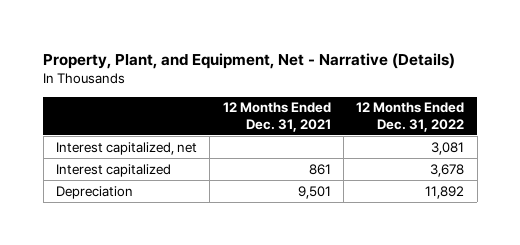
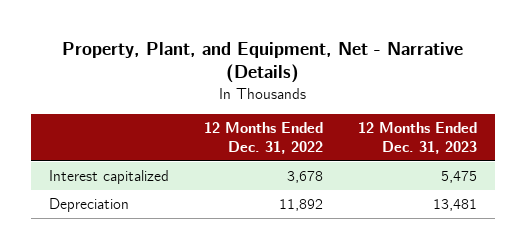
[222,102,331,132] 12 Months Ended Dec. 31, 2021 -> none
none -> [358,122,478,154] 12 Months Ended Dec. 31, 2023
[56,141,198,155] Interest capitalized, net -> none

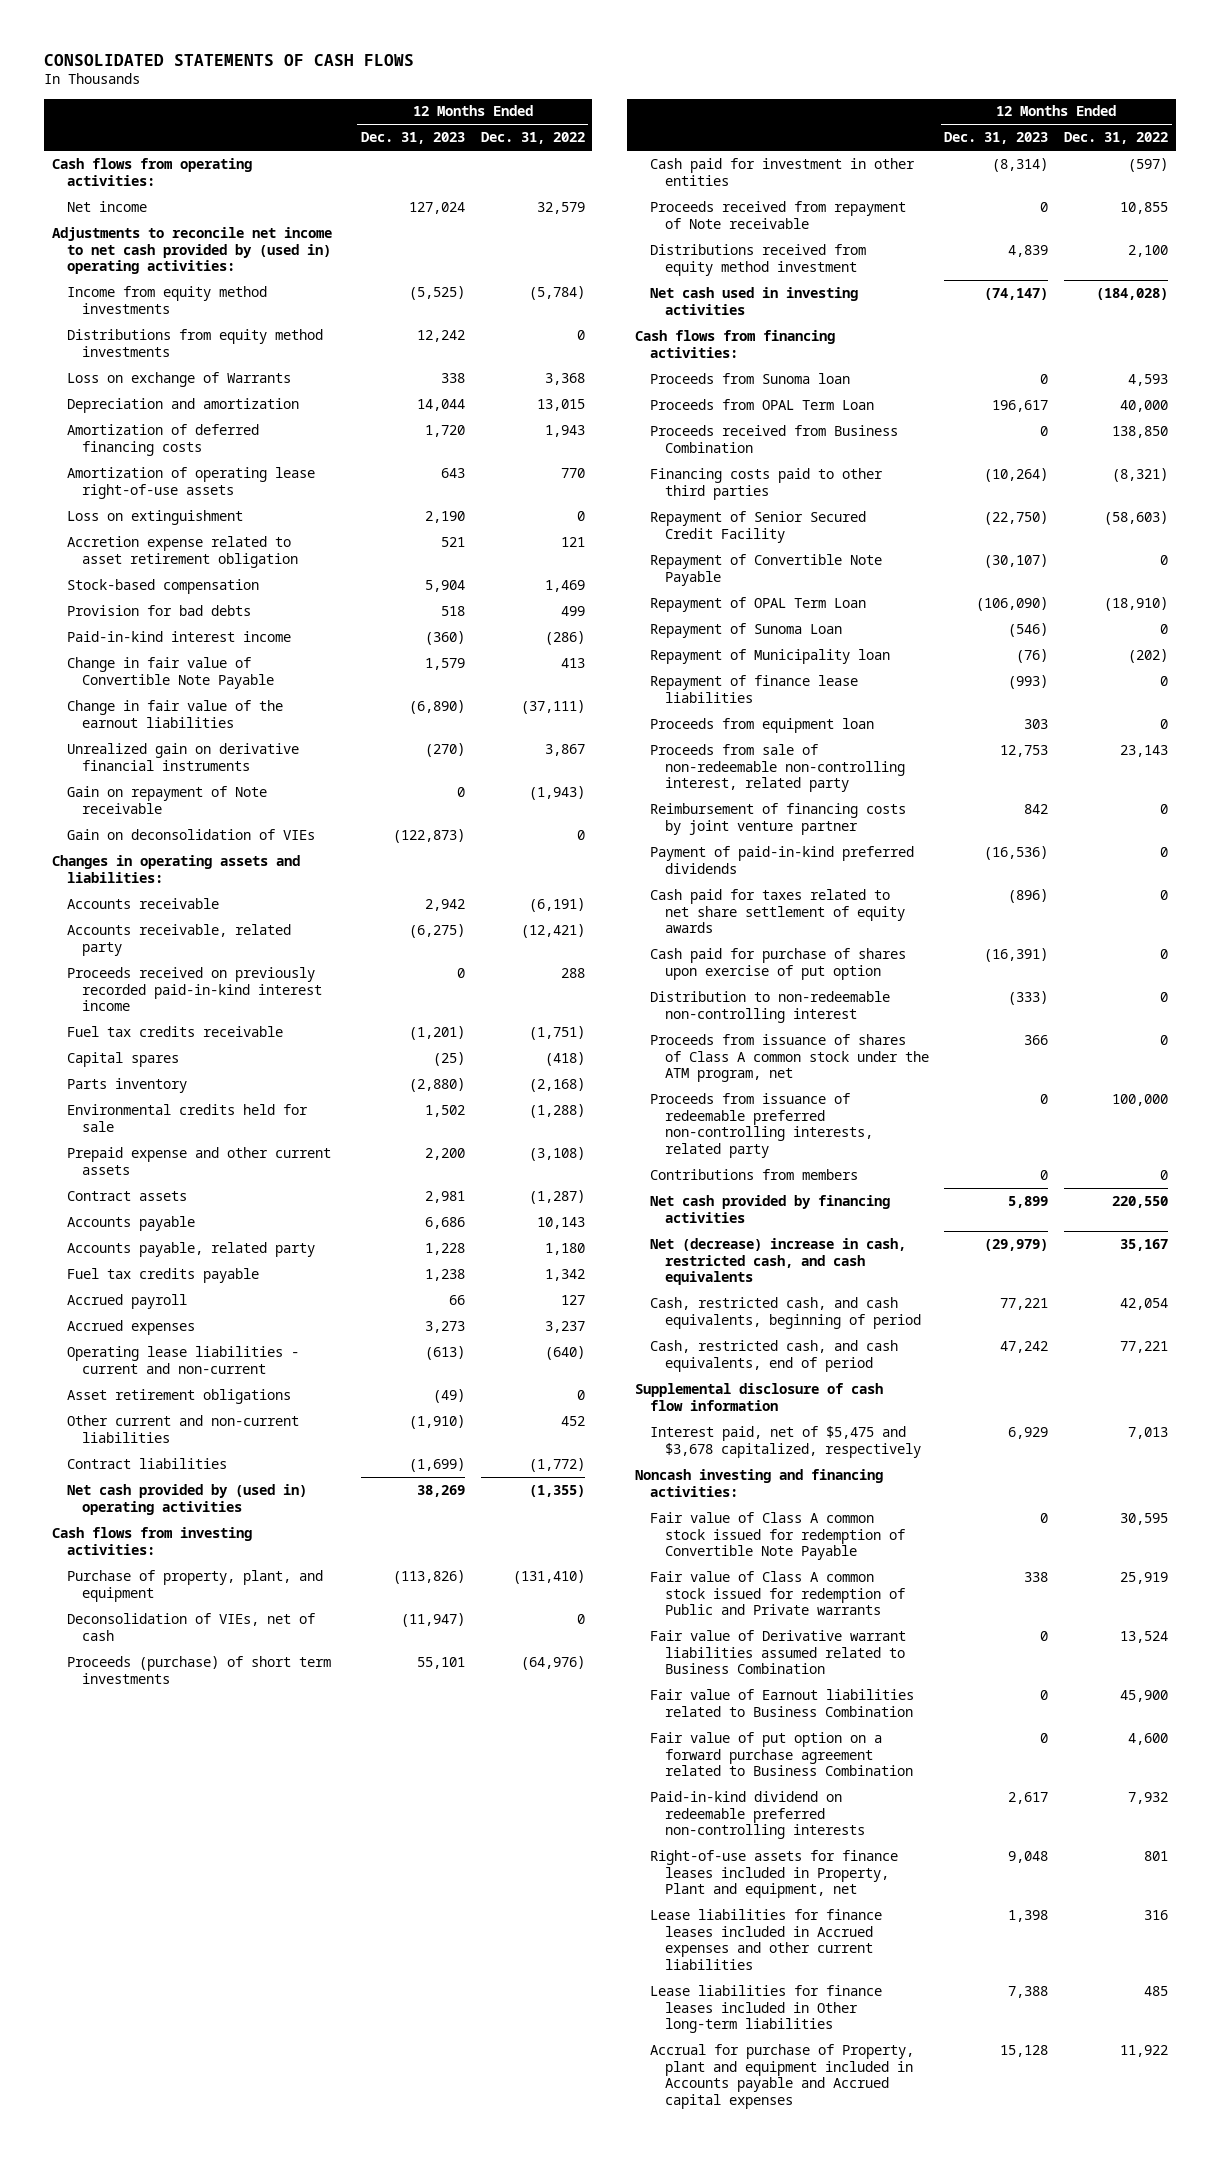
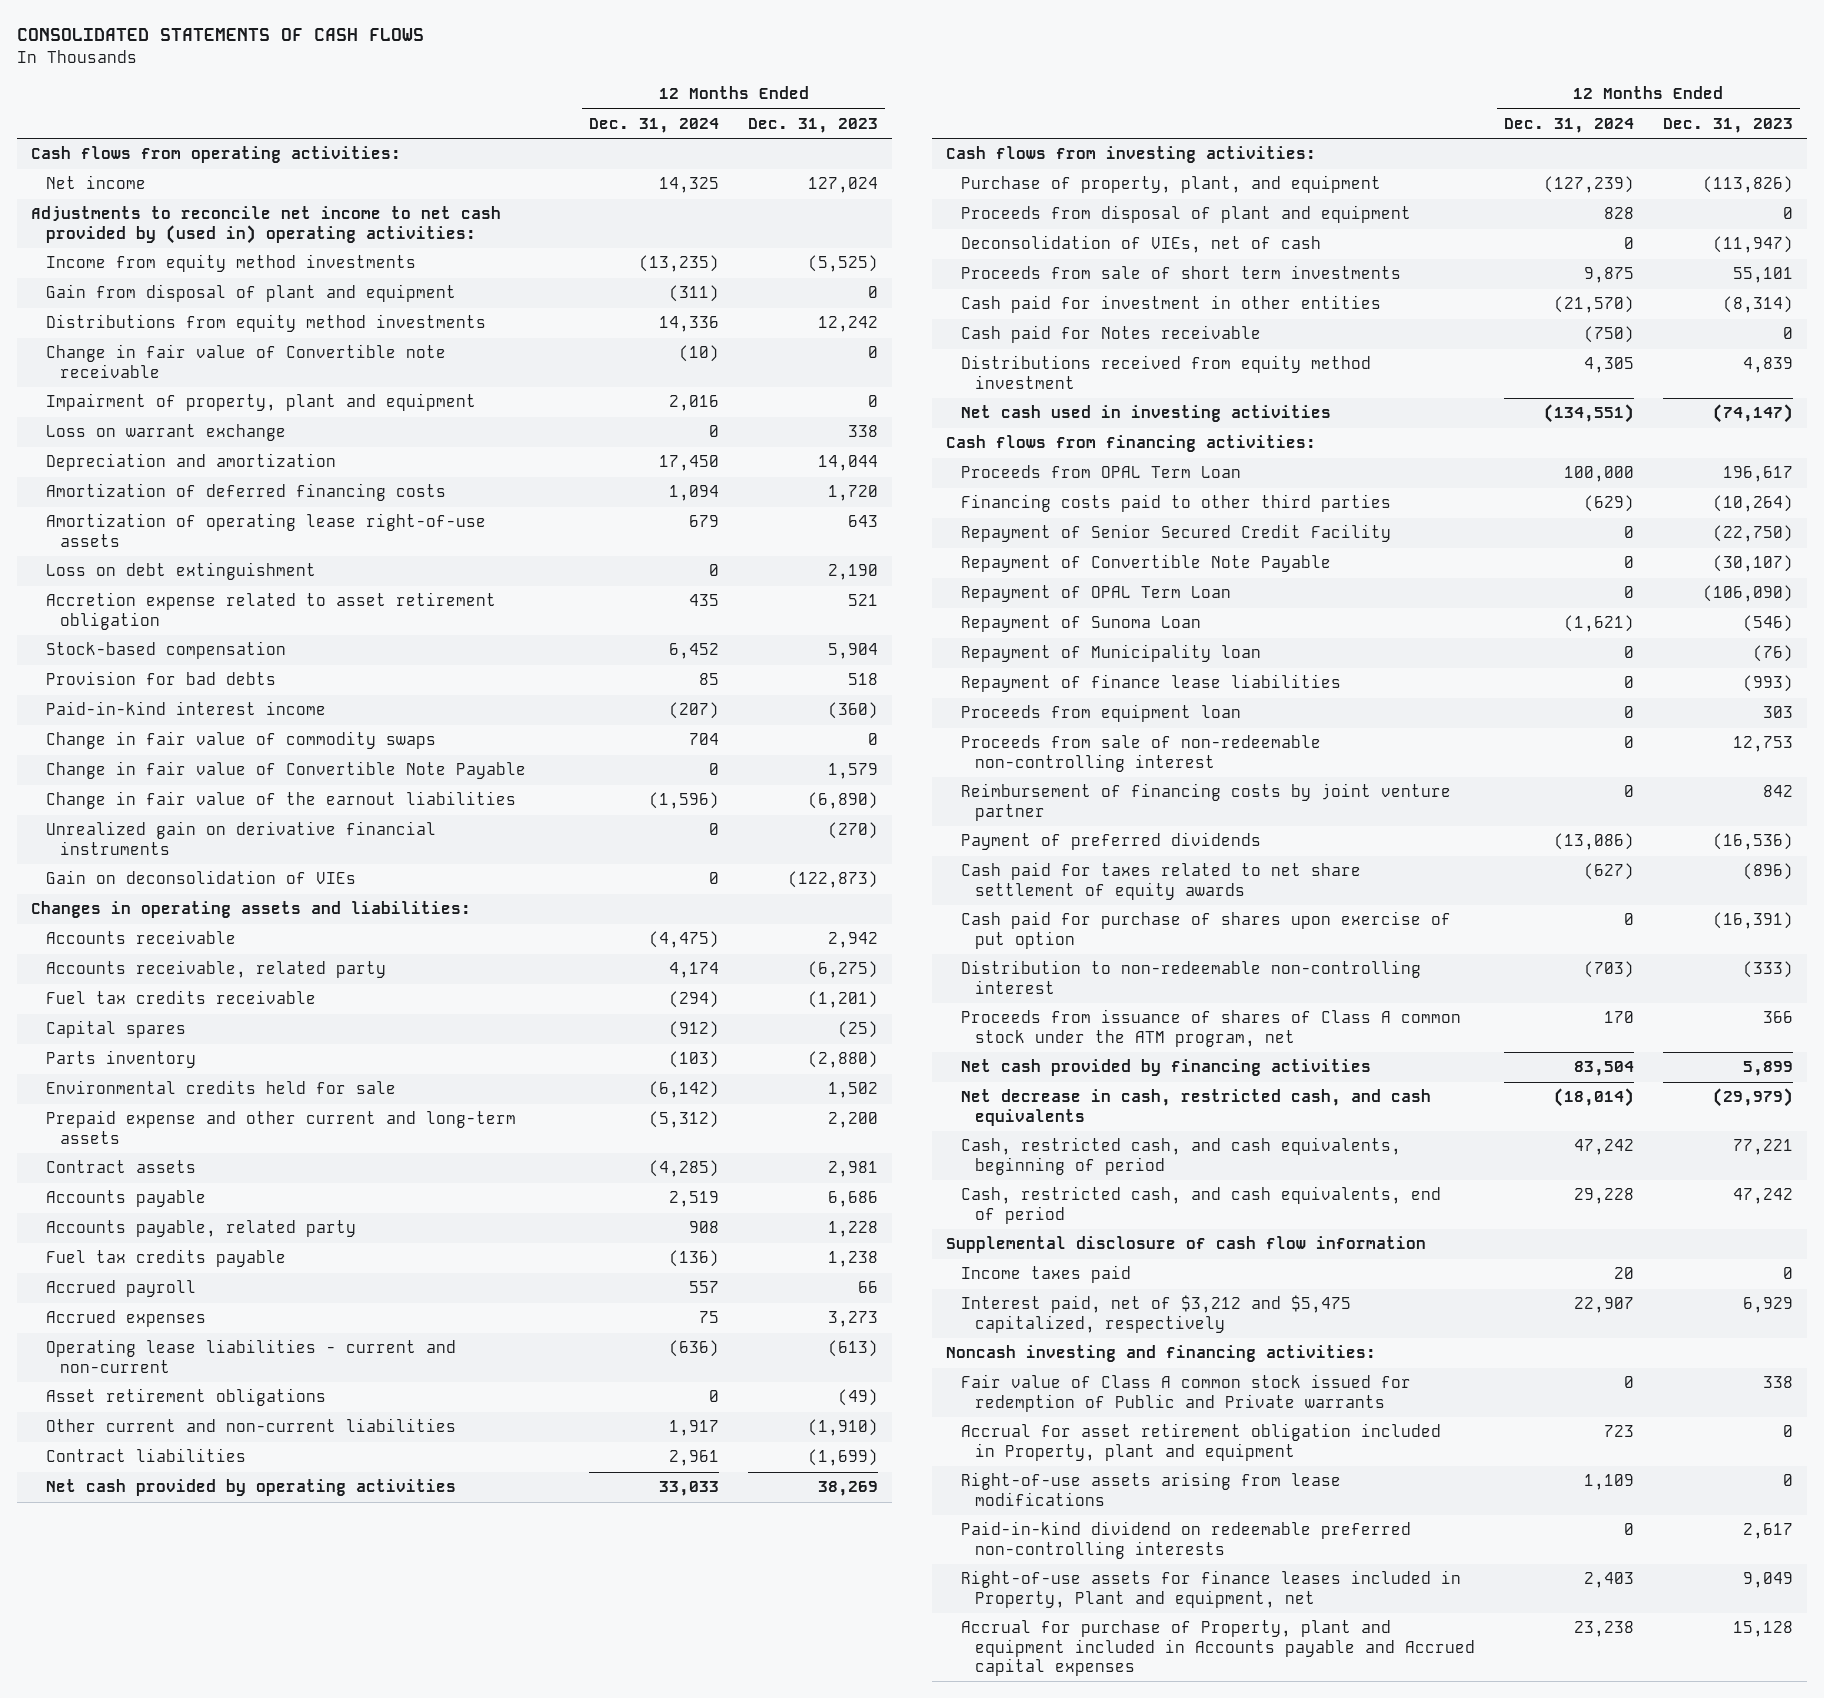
[480,132,585,145] Dec. 31, 2022 -> none
none -> [589,117,720,133] Dec. 31, 2024
none -> [45,284,456,303] Gain from disposal of plant and equipment
none -> [45,344,446,378] Change in fair value of Convertible note receivable
none -> [45,393,476,412] Impairment of property, plant and equipment
[66,371,291,387] Loss on exchange of Warrants -> [45,424,286,442] Loss on warrant exchange
[66,509,243,525] Loss on extinguishment -> [45,562,316,581] Loss on debt extinguishment
none -> [45,731,436,750] Change in fair value of commodity swaps
[66,785,267,814] Gain on repayment of Note receivable -> none
[66,966,322,1012] Proceeds received on previously recorded paid-in-kind interest income -> none
[66,1146,331,1175] Prepaid expense and other current assets -> [45,1110,516,1144] Prepaid expense and other current and long-term assets
[66,1483,307,1515] Net cash provided by (used in) operating activities -> [45,1479,456,1497] Net cash provided by operating activities
none -> [960,205,1411,224] Proceeds from disposal of plant and equipment
[66,1655,331,1684] Proceeds (purchase) of short term investments -> [960,265,1401,280] Proceeds from sale of short term investments
[650,200,907,229] Proceeds received from repayment of Note receivable -> none
none -> [960,325,1261,344] Cash paid for Notes receivable
[650,372,851,384] Proceeds from Sunoma loan -> none
[650,424,899,453] Proceeds received from Business Combination -> none
[650,743,906,793] Proceeds from sale of non-redeemable non-controlling interest, related party -> [960,735,1321,772] Proceeds from sale of non-redeemable non-controlling interest
[650,845,915,874] Payment of paid-in-kind preferred dividends -> [960,832,1261,851] Payment of preferred dividends
[650,1092,874,1159] Proceeds from issuance of redeemable preferred non-controlling interests, related party -> none
[650,1168,859,1180] Contributions from members -> none
[650,1237,907,1286] Net (decrease) increase in cash, restricted cash, and cash equivalents -> [960,1089,1431,1126] Net decrease in cash, restricted cash, and cash equivalents
none -> [960,1265,1131,1284] Income taxes paid
[650,1425,922,1458] Interest paid, net of $5,475 and $3,678 capitalized, respectively -> [960,1295,1351,1333] Interest paid, net of $3,212 and $5,475 capitalized, respectively
[650,1511,906,1561] Fair value of Class A common stock issued for redemption of Convertible Note Payable -> none
[650,1629,907,1675] Fair value of Derivative warrant liabilities assumed related to Business Combination -> none
[650,1688,915,1717] Fair value of Earnout liabilities related to Business Combination -> [960,1423,1441,1461] Accrual for asset retirement obligation included in Property, plant and equipment
[650,1731,914,1777] Fair value of put option on a forward purchase agreement related to Business Combination -> [960,1472,1341,1506] Right-of-use assets arising from lease modifications
[650,1908,883,1971] Lease liabilities for finance leases included in Accrued expenses and other current liabilities -> none
[650,1984,883,2034] Lease liabilities for finance leases included in Other long-term liabilities -> none
[1008,1850,1049,1863] 9,048 -> [1742,1572,1793,1589] 9,049

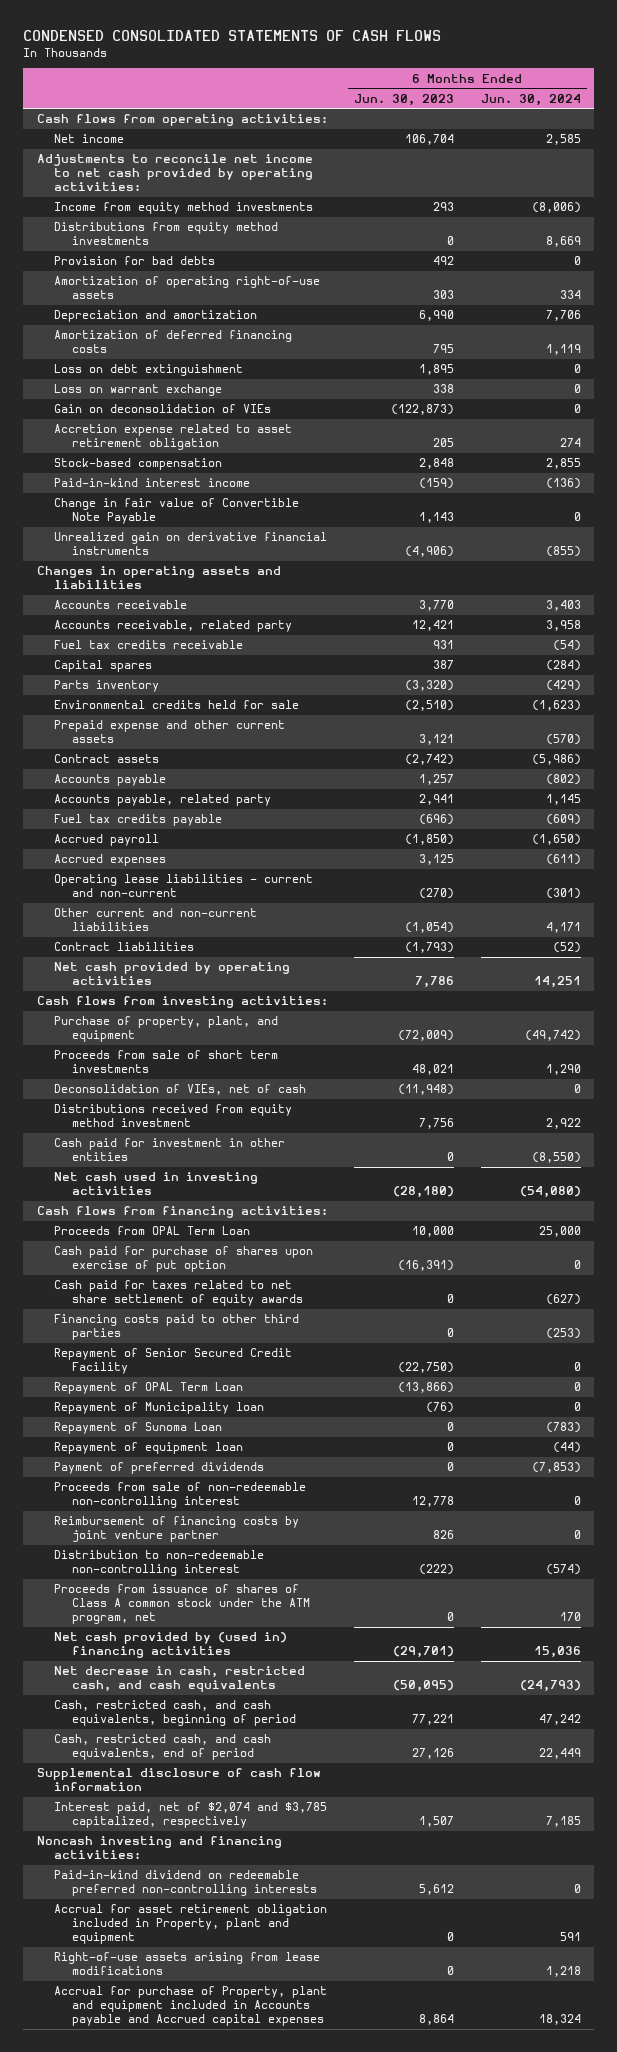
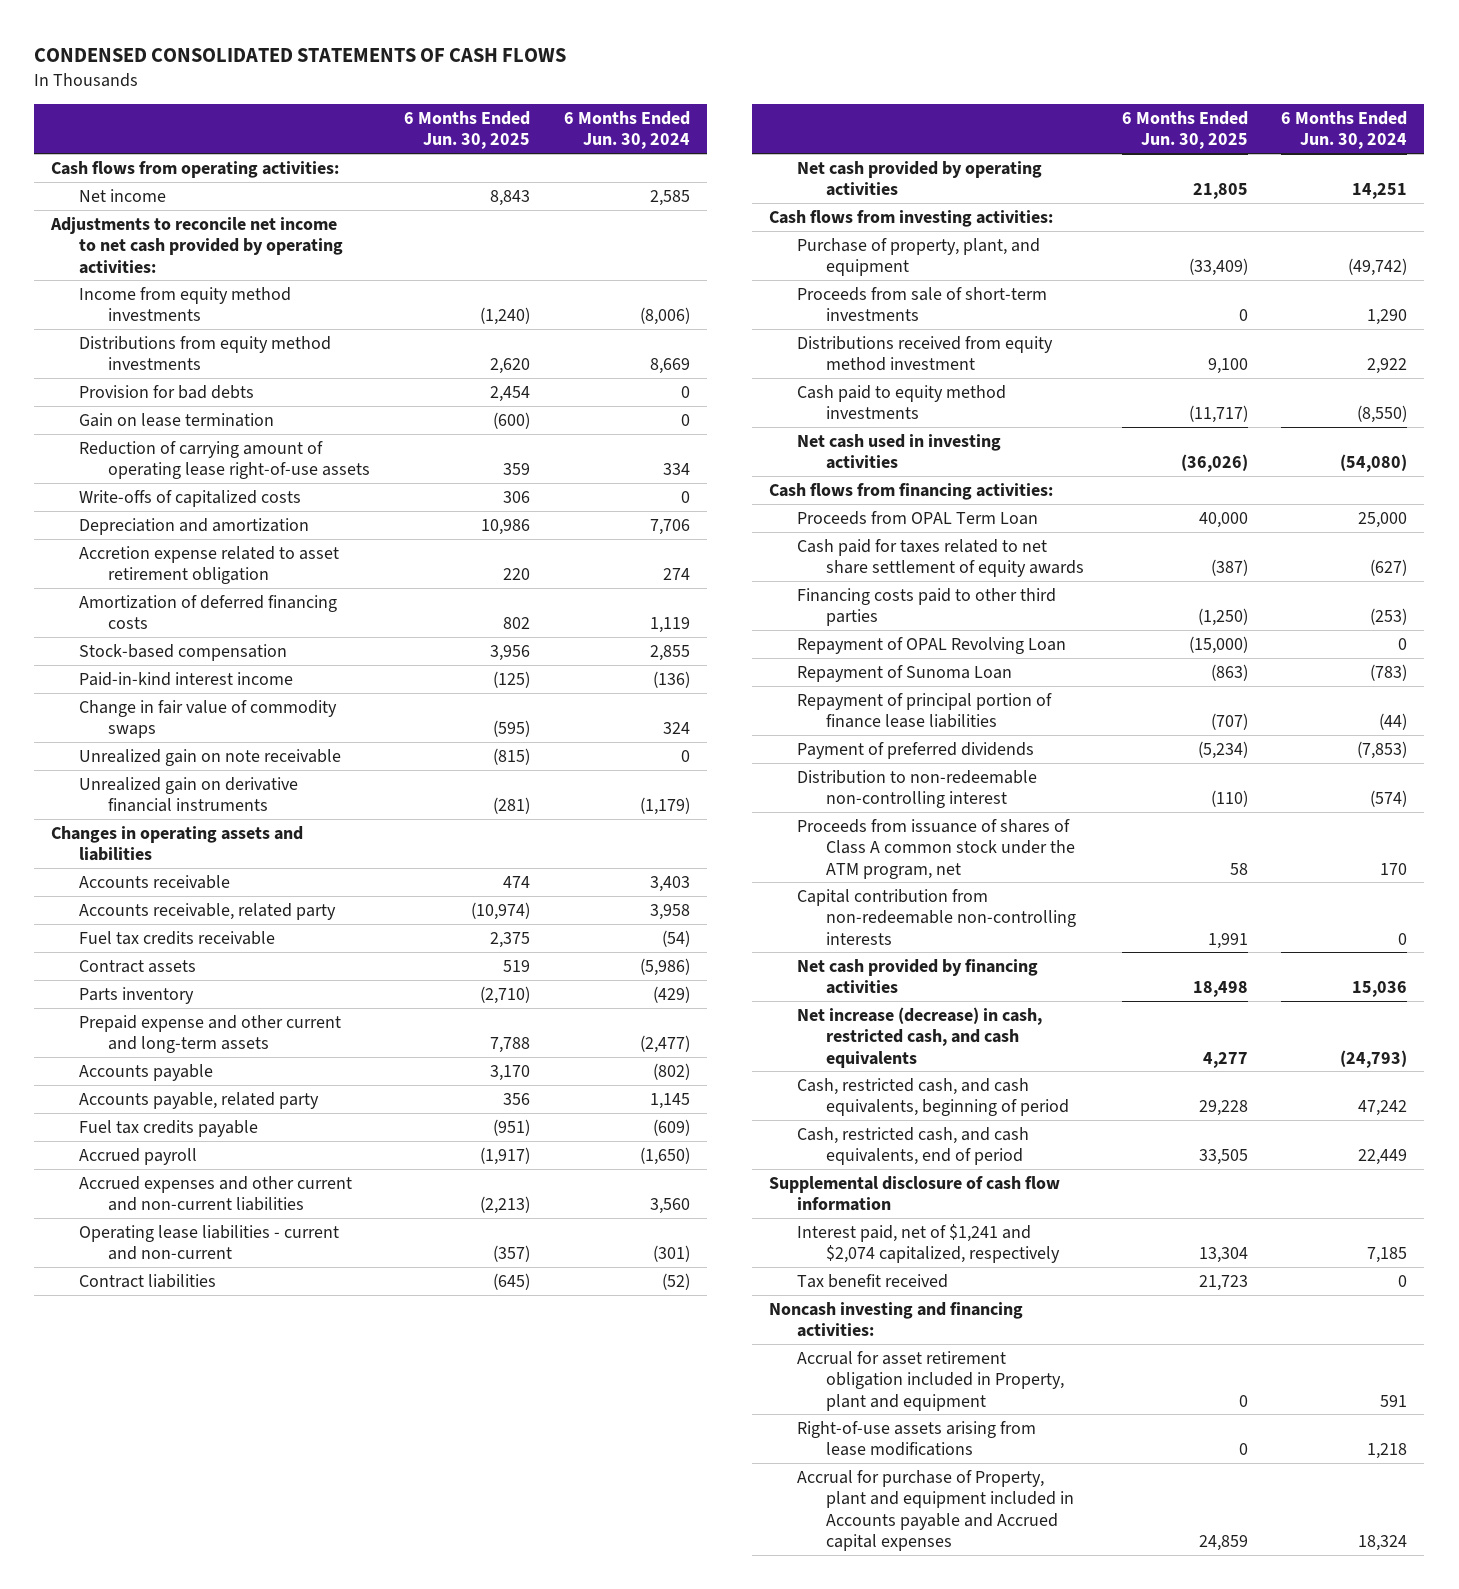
[354,93,455,106] Jun. 30, 2023 -> none
none -> [403,111,530,150] 6 Months Ended Jun. 30, 2025
none -> [79,412,275,427] Gain on lease termination
[54,276,321,300] Amortization of operating right-of-use assets -> [79,440,370,480] Reduction of carrying amount of operating lease right-of-use assets
none -> [79,489,302,507] Write-offs of capitalized costs
[54,364,244,377] Loss on debt extinguishment -> none
[54,384,223,397] Loss on warrant exchange -> none
[54,404,272,414] Gain on deconsolidation of VIEs -> none
[54,330,293,354] Amortization of deferred financing costs -> [79,594,338,630] Amortization of deferred financing costs
[54,498,300,525] Change in fair value of Convertible Note Payable -> [79,699,338,739] Change in fair value of commodity swaps
[573,512,581,522] 0 -> [662,722,690,735] 324
none -> [79,748,342,766] Unrealized gain on note receivable
[545,546,581,558] (855) -> [639,797,690,816] (1,179)
[54,660,153,673] Capital spares -> none
[54,700,300,710] Environmental credits held for sale -> none
[54,720,286,744] Prepaid expense and other current assets -> none
[54,680,160,693] Parts inventory -> [79,986,195,1004] Parts inventory
none -> [79,1014,342,1054] Prepaid expense and other current and long-term assets
[54,854,167,867] Accrued expenses -> [79,1175,353,1212] Accrued expenses and other current and non-current liabilities
[545,854,581,866] (611) -> [649,1198,690,1215] 3,560
[54,908,258,932] Other current and non-current liabilities -> none
[54,1084,307,1096] Deconsolidation of VIEs, net of cash -> none
[54,1050,279,1074] Proceeds from sale of short term investments -> [797,286,1048,322] Proceeds from sale of short-term investments
[54,1138,286,1162] Cash paid for investment in other entities -> [797,384,1007,420] Cash paid to equity method investments
[54,1246,314,1273] Cash paid for purchase of shares upon exercise of put option -> none
[54,1348,293,1375] Repayment of Senior Secured Credit Facility -> none
[54,1382,244,1395] Repayment of OPAL Term Loan -> none
[54,1402,265,1415] Repayment of Municipality loan -> [797,636,1067,654] Repayment of OPAL Revolving Loan
[54,1442,244,1455] Repayment of equipment loan -> none
none -> [797,692,1053,729] Repayment of principal portion of finance lease liabilities
[54,1482,307,1509] Proceeds from sale of non-redeemable non-controlling interest -> none
[54,1516,300,1543] Reimbursement of financing costs by joint venture partner -> none
none -> [797,888,1076,945] Capital contribution from non-redeemable non-controlling interests
[54,1632,288,1659] Net cash provided by (used in) financing activities -> [797,958,1039,995] Net cash provided by financing activities
[54,1666,306,1693] Net decrease in cash, restricted cash, and cash equivalents -> [797,1006,1043,1068] Net increase (decrease) in cash, restricted cash, and cash equivalents
[54,1802,328,1829] Interest paid, net of $2,074 and $3,785 capitalized, respectively -> [797,1223,1060,1264] Interest paid, net of $1,241 and $2,074 capitalized, respectively
none -> [797,1273,949,1288] Tax benefit received
[54,1870,317,1897] Paid-in-kind dividend on redeemable preferred non-controlling interests -> none

